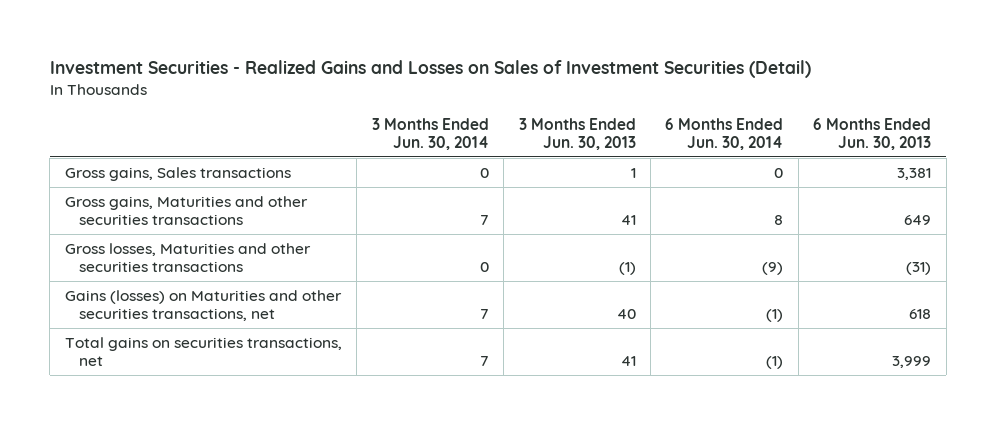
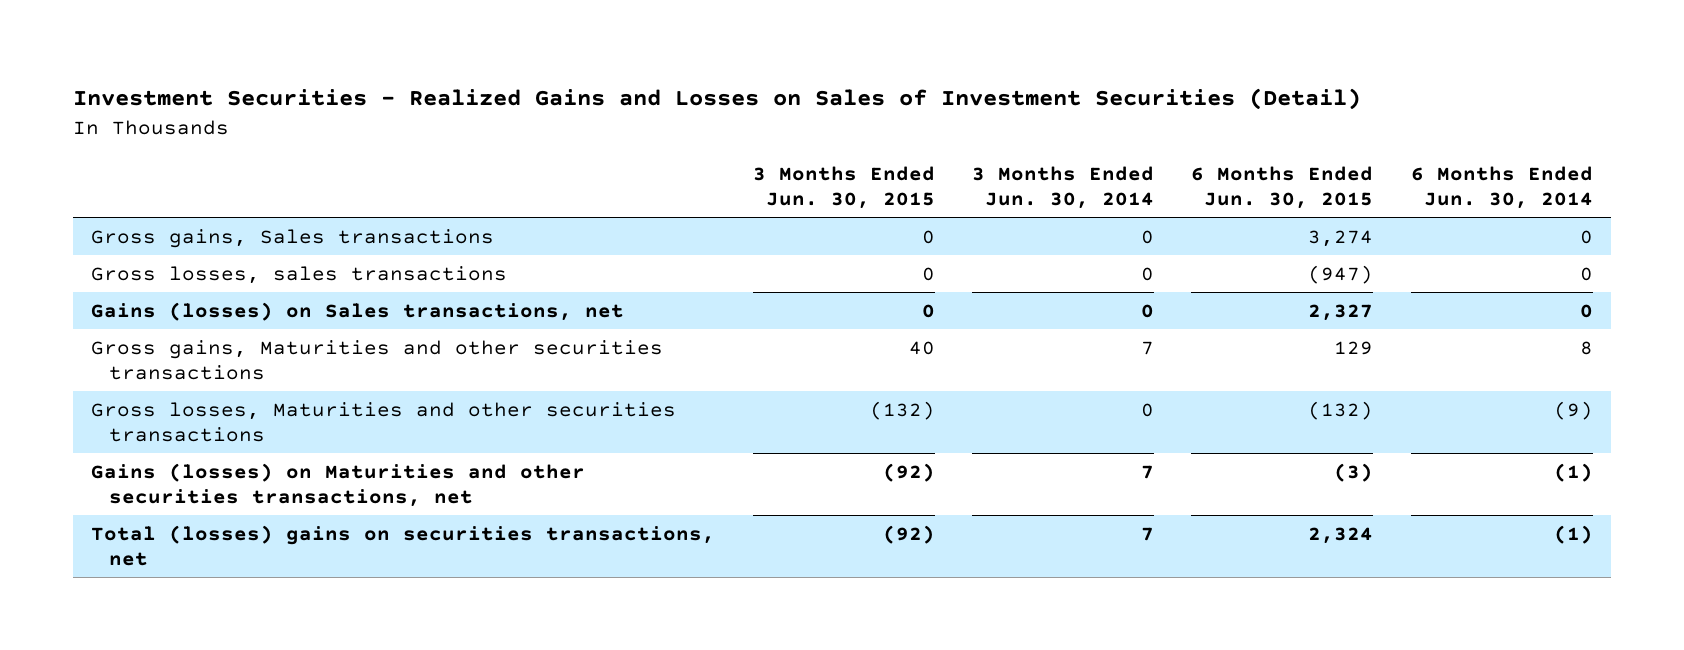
[518,117,636,150] 3 Months Ended Jun. 30, 2013 -> none
[813,117,932,150] 6 Months Ended Jun. 30, 2013 -> none
none -> [752,165,935,209] 3 Months Ended Jun. 30, 2015
none -> [1191,165,1374,209] 6 Months Ended Jun. 30, 2015
none -> [91,265,508,284] Gross losses, sales transactions
none -> [91,301,625,321] Gains (losses) on Sales transactions, net
[64,336,342,366] Total gains on securities transactions, net -> [91,524,716,566] Total (losses) gains on securities transactions, net

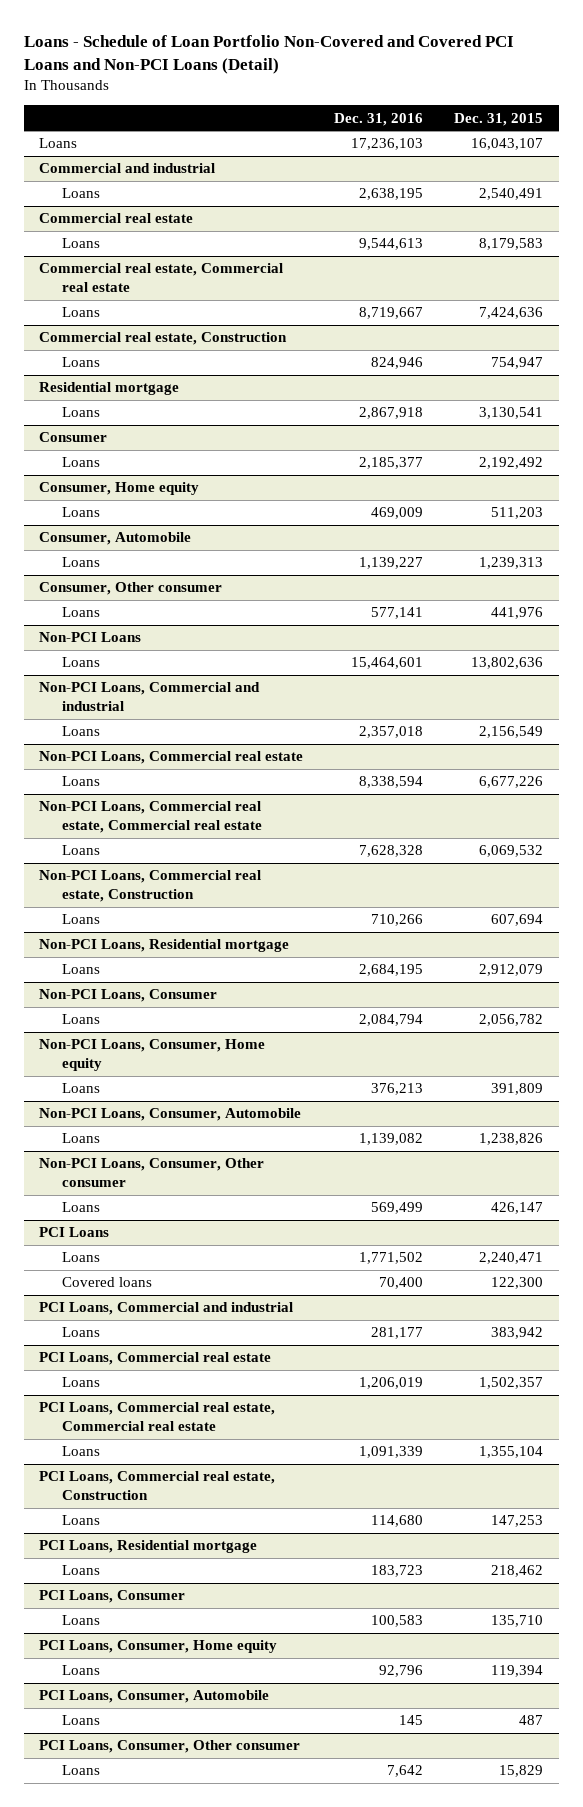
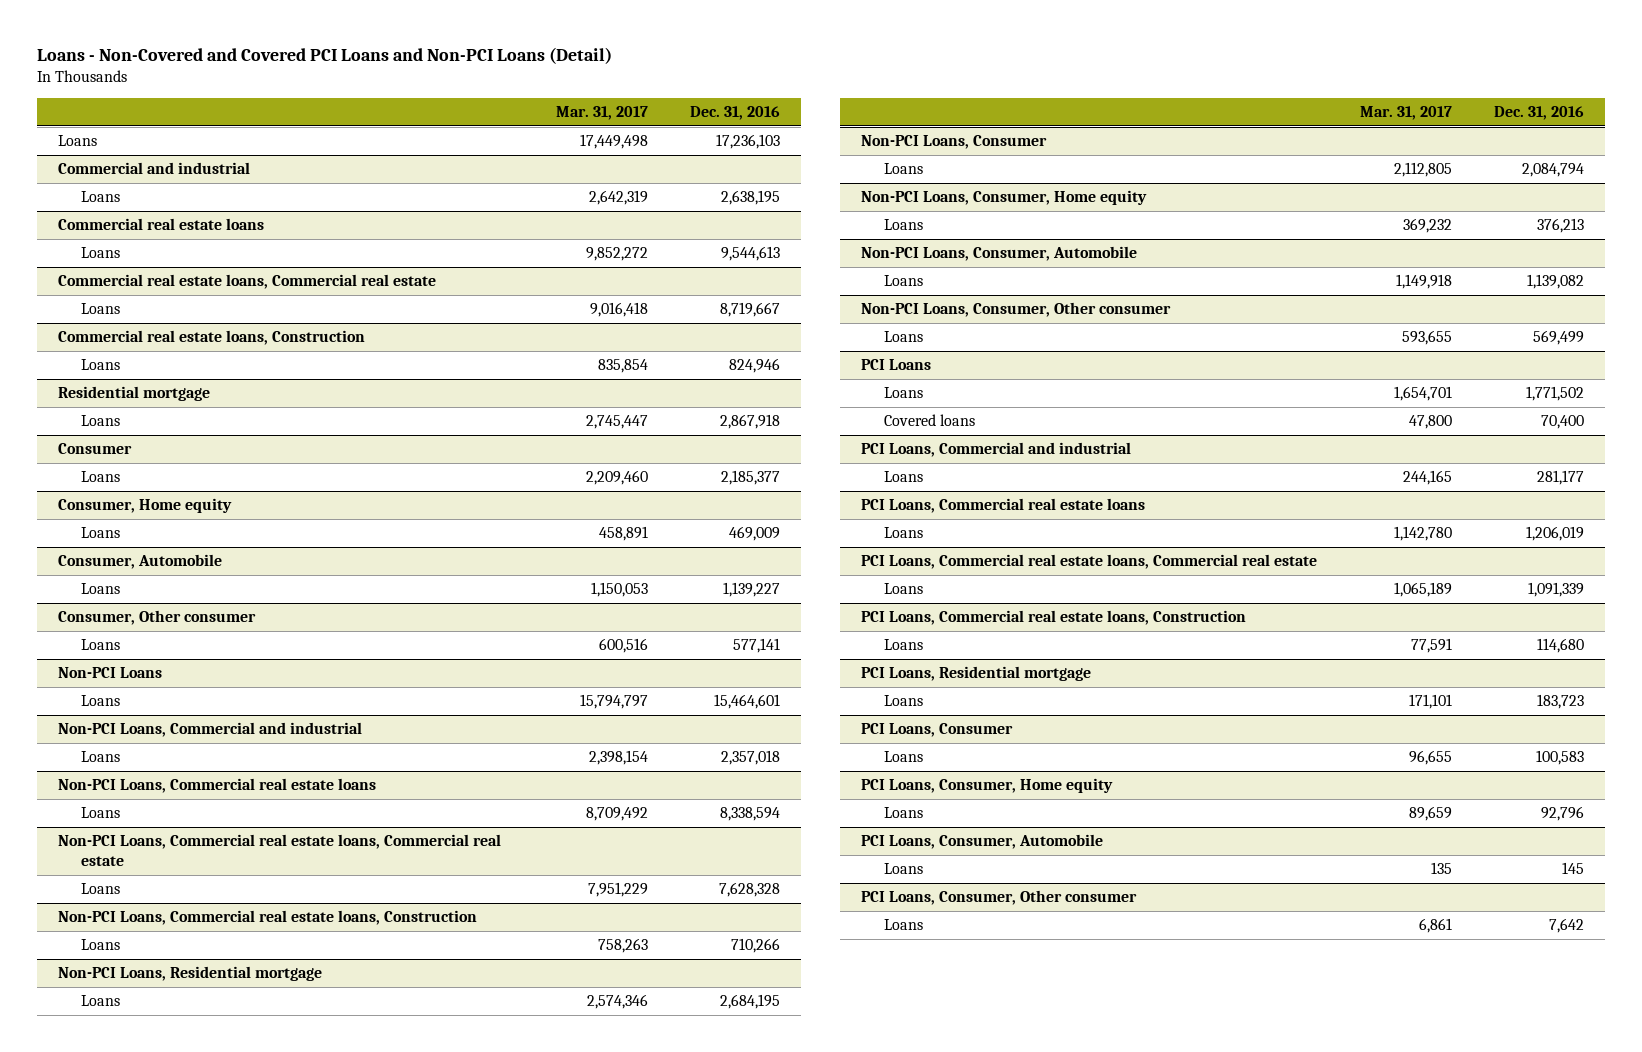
[23,35,514,75] Loans - Schedule of Loan Portfolio Non-Covered and Covered PCI Loans and Non-PCI Loans (Detail) -> [37,47,613,65] Loans - Non-Covered and Covered PCI Loans and Non-PCI Loans (Detail)
[454,112,544,126] Dec. 31, 2015 -> none
none -> [556,106,649,121] Mar. 31, 2017
[39,213,194,224] Commercial real estate -> [58,218,265,231] Commercial real estate loans
[39,263,284,292] Commercial real estate, Commercial real estate -> [58,274,437,290] Commercial real estate loans, Commercial real estate
[39,332,288,346] Commercial real estate, Construction -> [58,330,366,346] Commercial real estate loans, Construction
[39,751,304,765] Non-PCI Loans, Commercial real estate -> [58,778,377,794] Non-PCI Loans, Commercial real estate loans
[39,801,262,833] Non-PCI Loans, Commercial real estate, Commercial real estate -> [58,834,502,866] Non-PCI Loans, Commercial real estate loans, Commercial real estate
[39,870,262,902] Non-PCI Loans, Commercial real estate, Construction -> [58,910,478,926] Non-PCI Loans, Commercial real estate loans, Construction
[39,1352,272,1366] PCI Loans, Commercial real estate -> [861,498,1146,514] PCI Loans, Commercial real estate loans
[39,1402,276,1431] PCI Loans, Commercial real estate, Commercial real estate -> [861,554,1318,570] PCI Loans, Commercial real estate loans, Commercial real estate
[39,1471,276,1500] PCI Loans, Commercial real estate, Construction -> [861,610,1247,626] PCI Loans, Commercial real estate loans, Construction

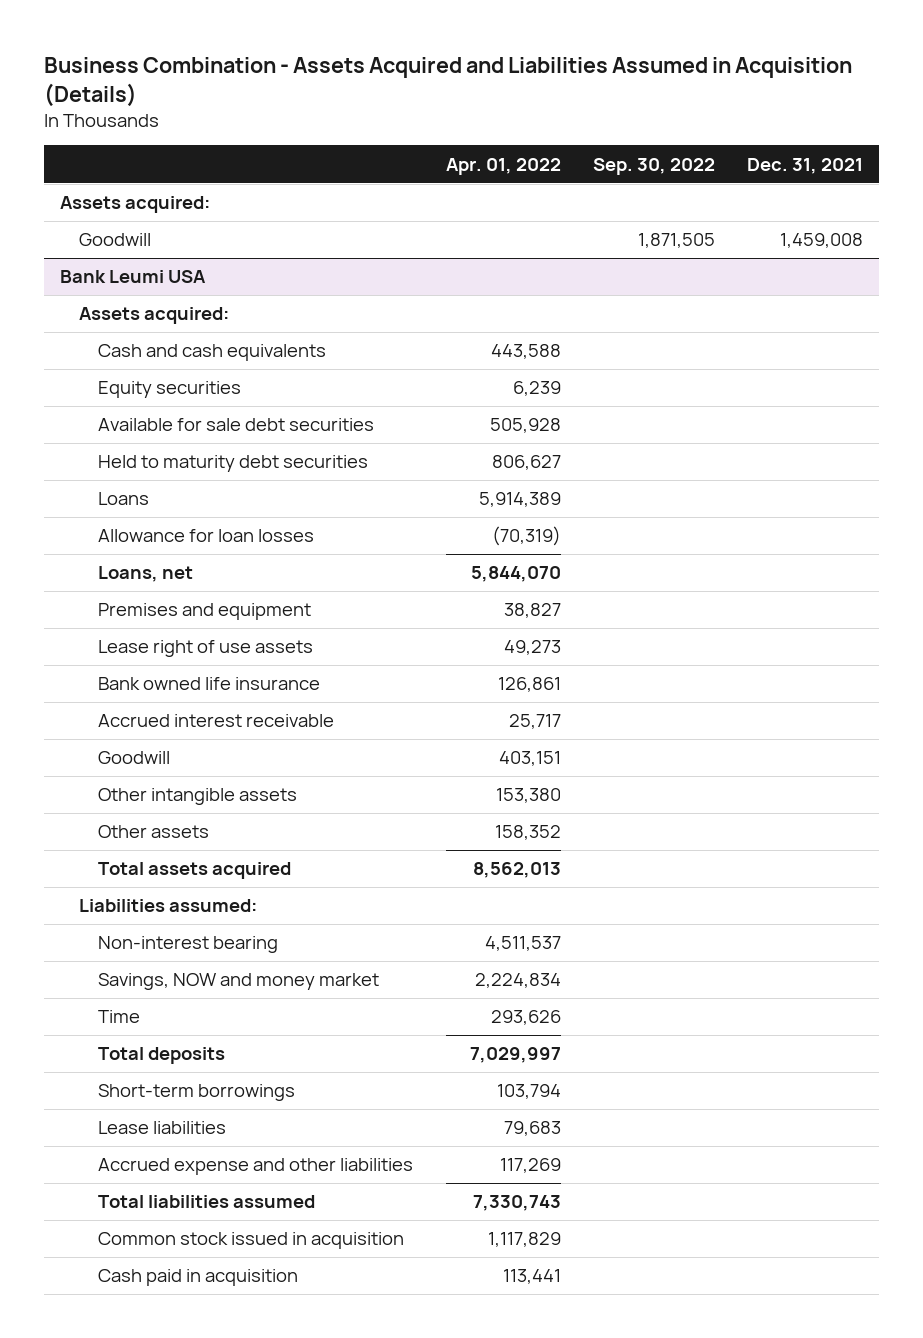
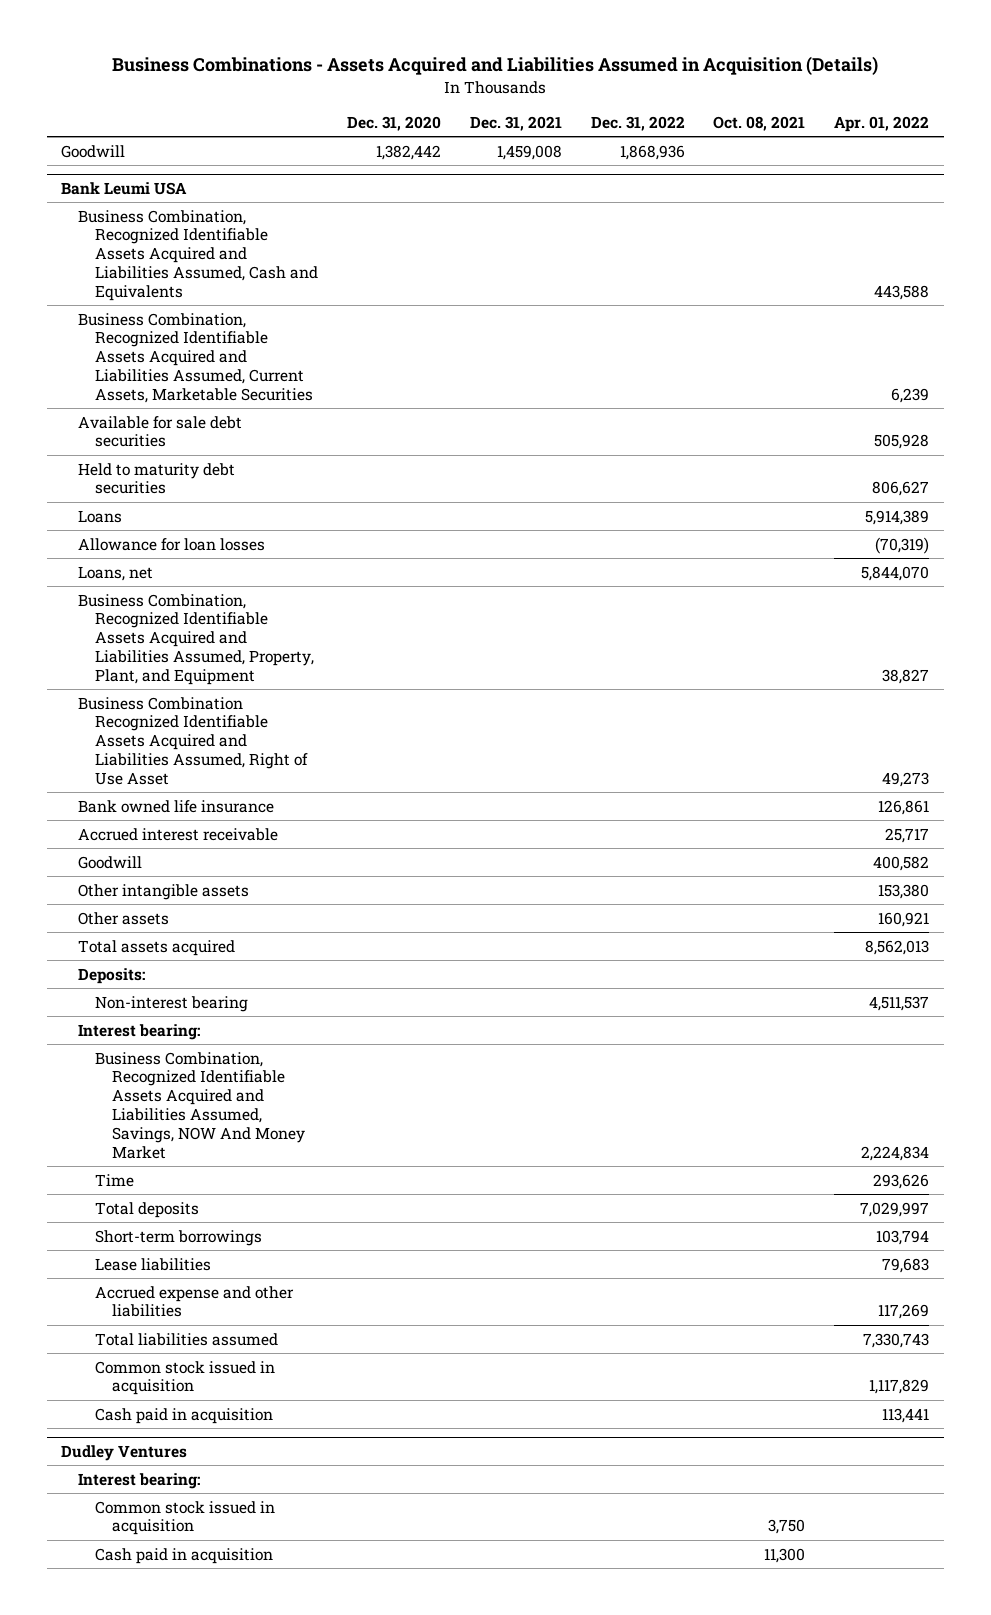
[44,56,853,107] Business Combination - Assets Acquired and Liabilities Assumed in Acquisition (Details) -> [112,56,879,76] Business Combinations - Assets Acquired and Liabilities Assumed in Acquisition (Details)
[592,157,715,175] Sep. 30, 2022 -> none
none -> [346,115,441,131] Dec. 31, 2020
none -> [590,115,685,131] Dec. 31, 2022
none -> [713,115,806,131] Oct. 08, 2021
[60,196,211,214] Assets acquired: -> none
[79,307,230,325] Assets acquired: -> none
[98,344,327,362] Cash and cash equivalents -> [78,209,319,301] Business Combination, Recognized Identifiable Assets Acquired and Liabilities Assumed, Cash and Equivalents
[98,381,242,399] Equity securities -> [78,312,314,403] Business Combination, Recognized Identifiable Assets Acquired and Liabilities Assumed, Current Assets, Marketable Securities
[98,603,312,621] Premises and equipment -> [78,593,315,685] Business Combination, Recognized Identifiable Assets Acquired and Liabilities Assumed, Property, Plant, and Equipment
[98,640,314,658] Lease right of use assets -> [78,696,309,785] Business Combination Recognized Identifiable Assets Acquired and Liabilities Assumed, Right of Use Asset
[498,751,561,767] 403,151 -> [873,855,930,871] 400,582
[494,825,561,841] 158,352 -> [878,911,930,927] 160,921
[79,899,258,913] Liabilities assumed: -> none
none -> [78,967,146,984] Deposits:
none -> [78,1023,201,1040] Interest bearing:
[98,973,380,991] Savings, NOW and money market -> [95,1051,305,1159] Business Combination, Recognized Identifiable Assets Acquired and Liabilities Assumed, Savings, NOW And Money Market
none -> [61,1444,188,1461] Dudley Ventures
none -> [78,1472,201,1489] Interest bearing:
none -> [95,1500,276,1536] Common stock issued in acquisition
none -> [95,1547,274,1564] Cash paid in acquisition

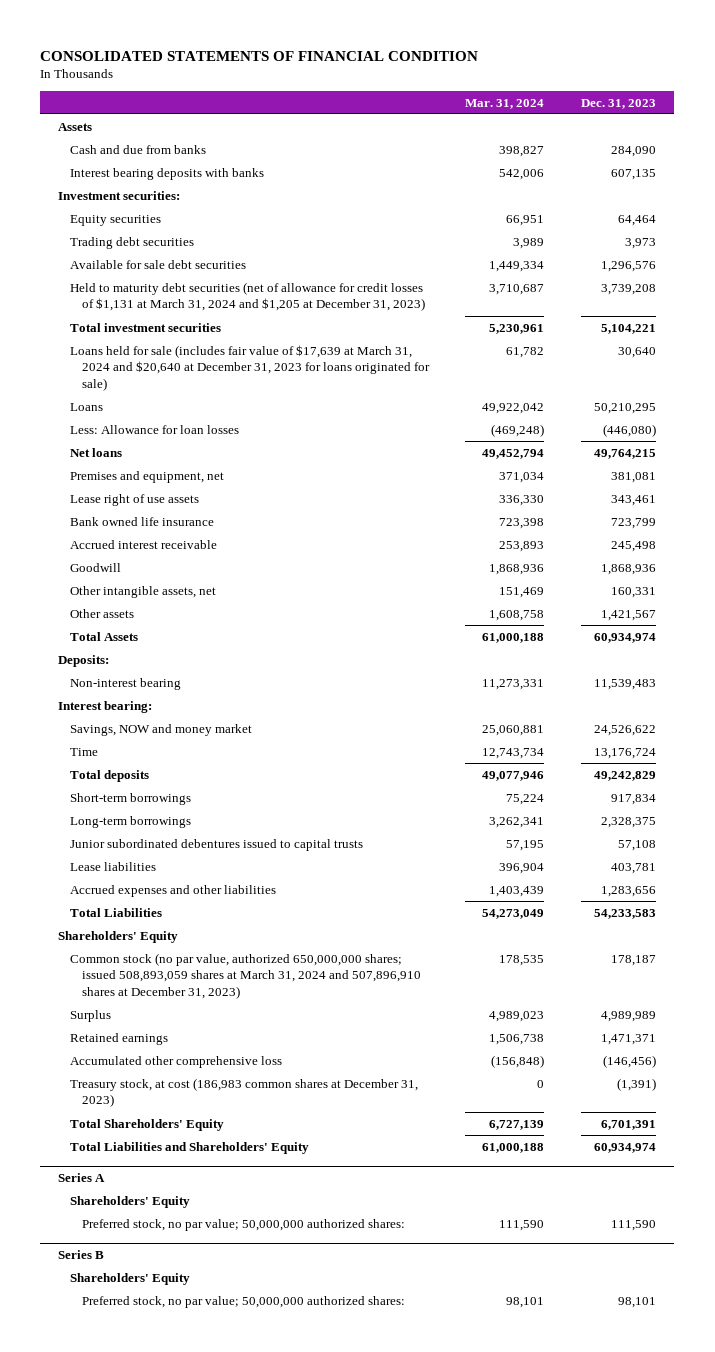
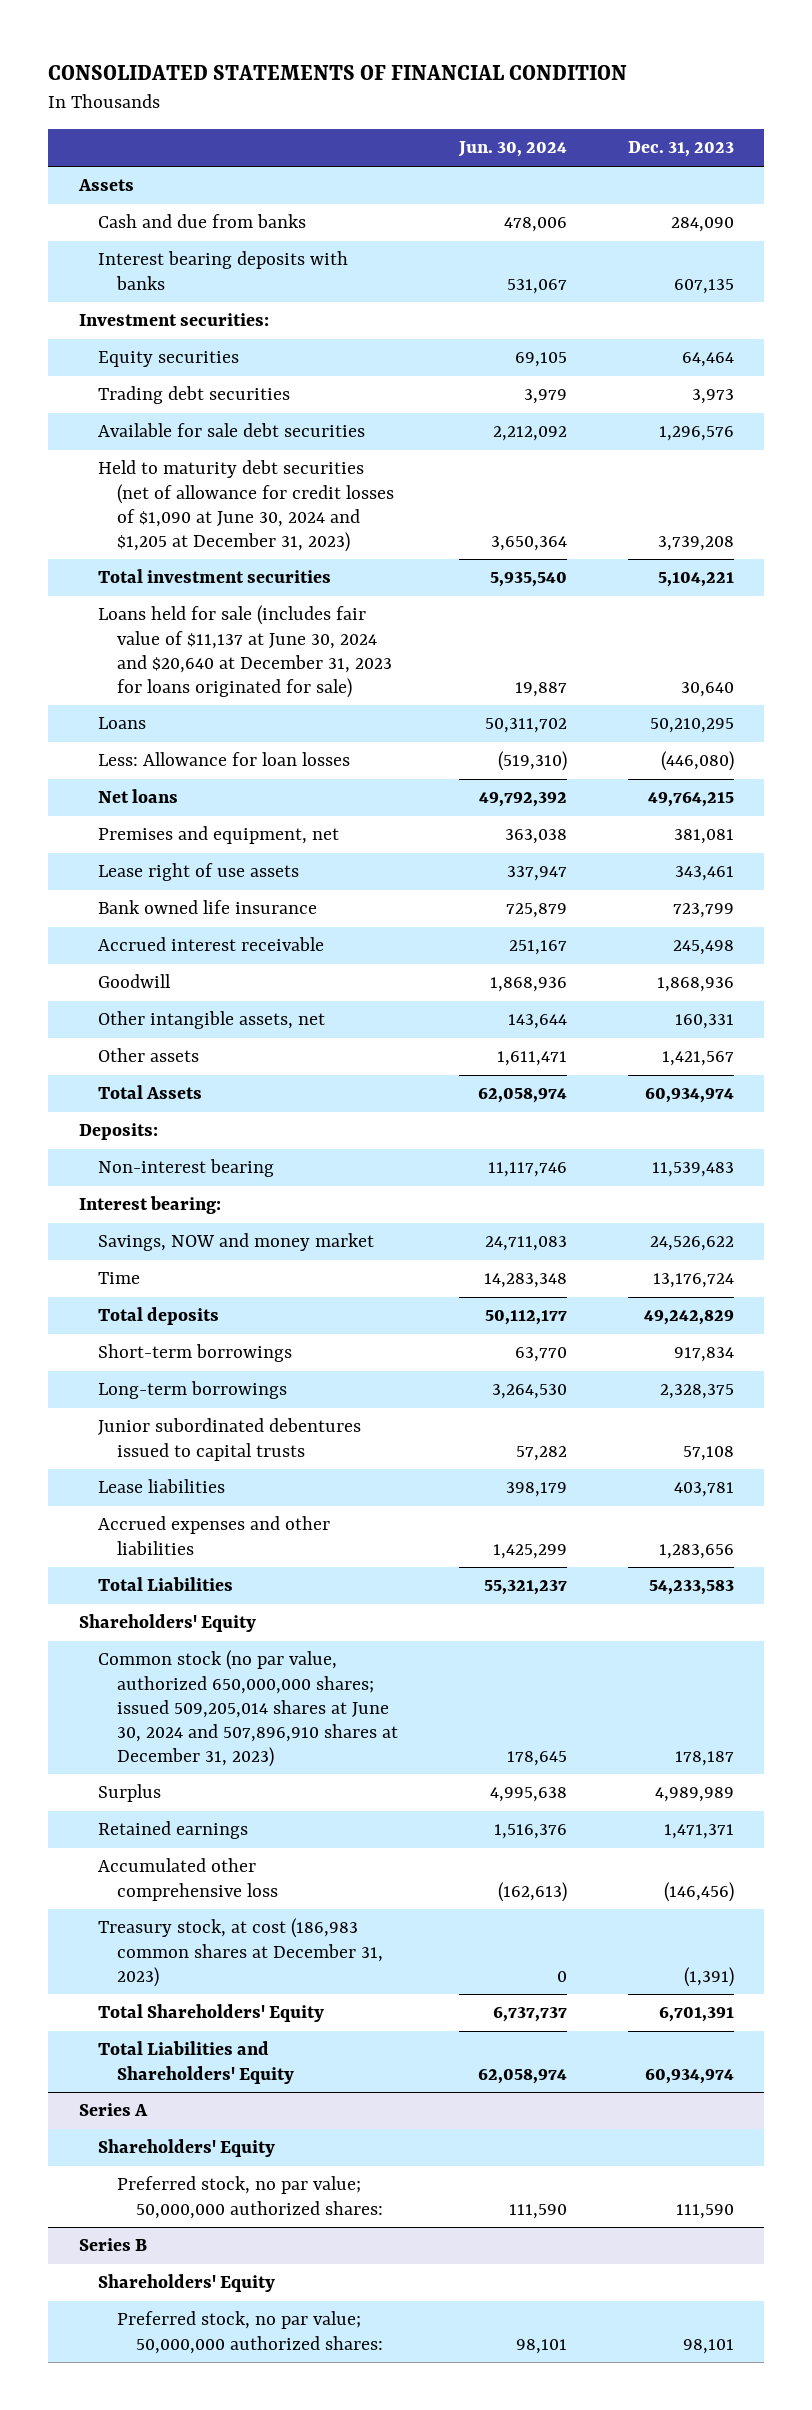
[465,98,545,109] Mar. 31, 2024 -> none
none -> [457,141,567,158] Jun. 30, 2024
[70,281,425,312] Held to maturity debt securities (net of allowance for credit losses of $1,131 at March 31, 2024 and $1,205 at December 31, 2023) -> [97,460,395,552] Held to maturity debt securities (net of allowance for credit losses of $1,090 at June 30, 2024 and $1,205 at December 31, 2023)
[70,344,430,392] Loans held for sale (includes fair value of $17,639 at March 31, 2024 and $20,640 at December 31, 2023 for loans originated for sale) -> [97,605,393,698] Loans held for sale (includes fair value of $11,137 at June 30, 2024 and $20,640 at December 31, 2023 for loans originated for sale)
[70,952,421,1000] Common stock (no par value, authorized 650,000,000 shares; issued 508,893,059 shares at March 31, 2024 and 507,896,910 shares at December 31, 2023) -> [97,1650,399,1767] Common stock (no par value, authorized 650,000,000 shares; issued 509,205,014 shares at June 30, 2024 and 507,896,910 shares at December 31, 2023)

